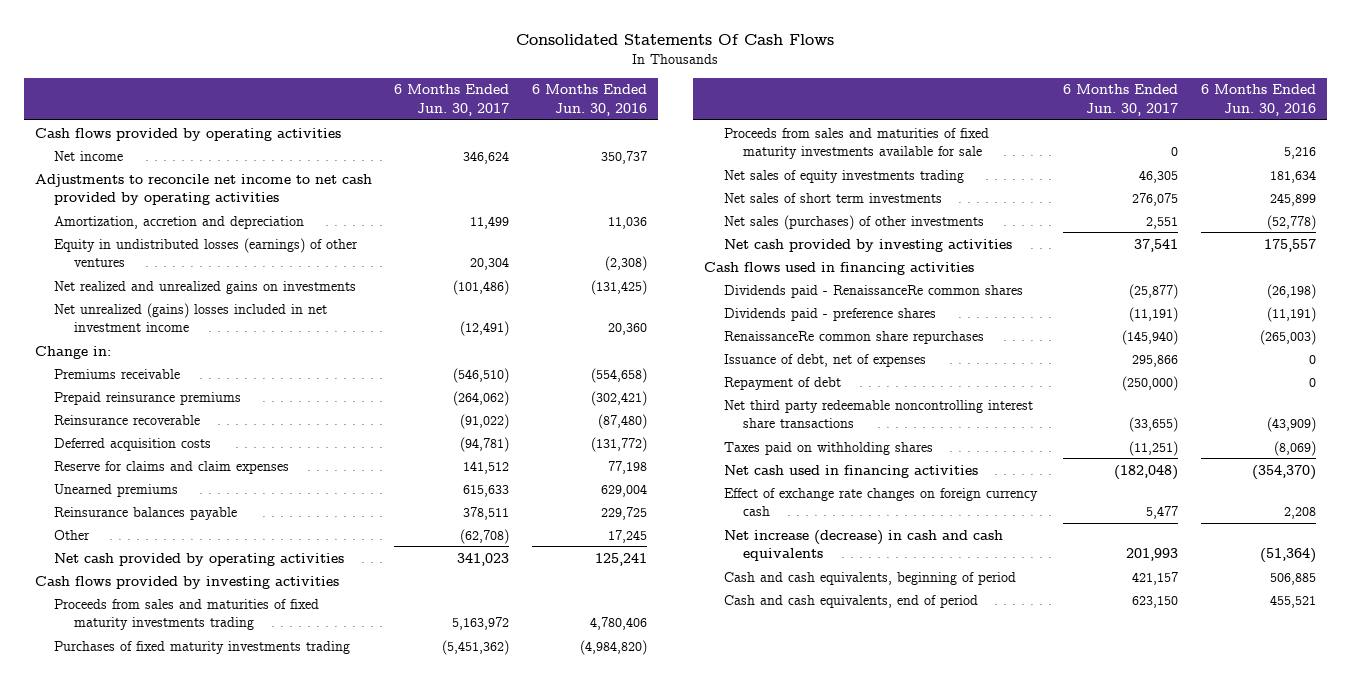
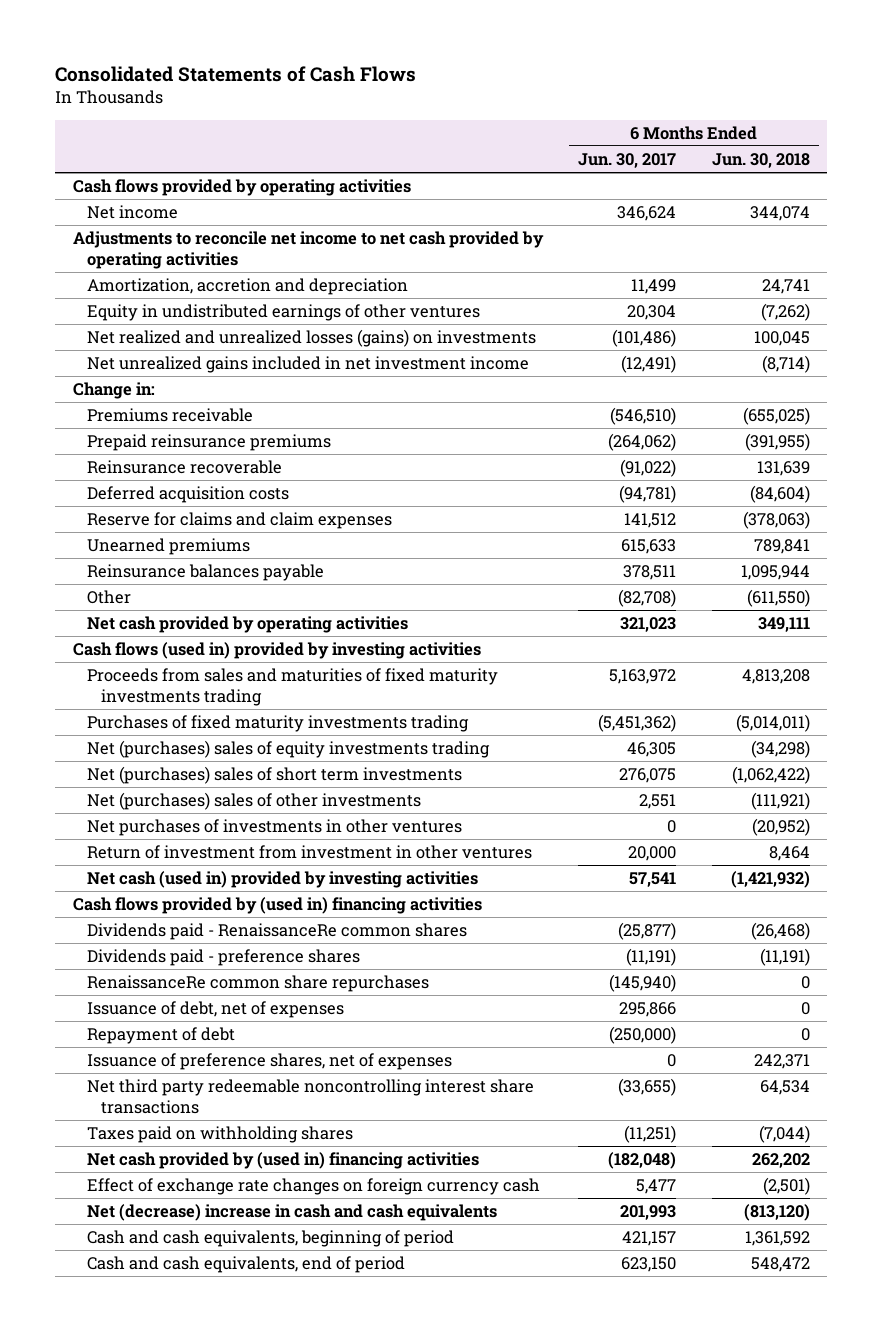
[516,34,835,46] Consolidated Statements Of Cash Flows -> [55,65,417,82] Consolidated Statements of Cash Flows
[531,84,647,116] 6 Months Ended Jun. 30, 2016 -> none
none -> [711,153,810,169] Jun. 30, 2018
[54,237,359,267] Equity in undistributed losses (earnings) of other ventures -> [86,304,480,322] Equity in undistributed earnings of other ventures
[54,280,357,294] Net realized and unrealized gains on investments -> [86,329,536,348] Net realized and unrealized losses (gains) on investments
[54,302,328,332] Net unrealized (gains) losses included in net investment income -> [86,356,529,374] Net unrealized gains included in net investment income
[460,528,510,544] (62,708) -> [618,589,677,608] (82,708)
[457,552,510,566] 341,023 -> [620,617,677,633] 321,023
[34,575,339,589] Cash flows provided by investing activities -> [72,642,481,660] Cash flows (used in) provided by investing activities
[723,127,989,159] Proceeds from sales and maturities of fixed maturity investments available for sale -> none
[723,169,964,183] Net sales of equity investments trading -> [86,740,490,759] Net (purchases) sales of equity investments trading
[723,192,942,203] Net sales of short term investments -> [86,766,462,785] Net (purchases) sales of short term investments
[723,214,984,230] Net sales (purchases) of other investments -> [86,792,421,811] Net (purchases) sales of other investments
none -> [86,819,462,837] Net purchases of investments in other ventures
none -> [86,845,532,860] Return of investment from investment in other ventures
[723,238,1012,252] Net cash provided by investing activities -> [86,871,478,889] Net cash (used in) provided by investing activities
[1134,238,1179,252] 37,541 -> [629,872,677,888] 57,541
[703,261,974,275] Cash flows used in financing activities -> [72,897,482,915] Cash flows provided by (used in) financing activities
none -> [86,1053,452,1071] Issuance of preference shares, net of expenses
[723,464,978,478] Net cash used in financing activities -> [86,1152,479,1170] Net cash provided by (used in) financing activities
[723,529,1003,561] Net increase (decrease) in cash and cash equivalents -> [86,1204,497,1222] Net (decrease) increase in cash and cash equivalents

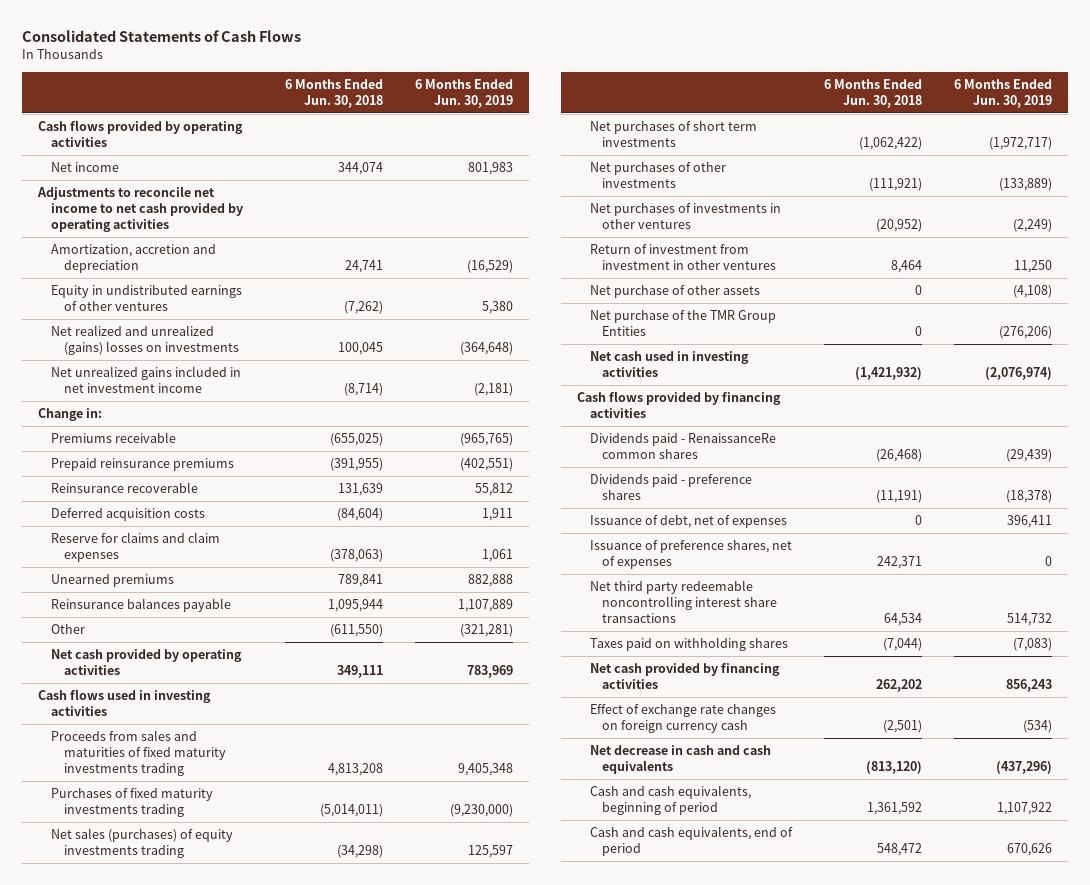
[578,153,677,169] Jun. 30, 2017 -> none
none -> [415,78,514,108] 6 Months Ended Jun. 30, 2019
[86,329,536,348] Net realized and unrealized losses (gains) on investments -> [51,325,239,356] Net realized and unrealized (gains) losses on investments
[72,642,481,660] Cash flows (used in) provided by investing activities -> [38,689,212,717] Cash flows used in investing activities
[86,740,490,759] Net (purchases) sales of equity investments trading -> [51,828,234,859] Net sales (purchases) of equity investments trading
[86,766,462,785] Net (purchases) sales of short term investments -> [589,121,757,148] Net purchases of short term investments
[86,792,421,811] Net (purchases) sales of other investments -> [589,162,726,189] Net purchases of other investments
none -> [589,285,760,299] Net purchase of other assets
none -> [589,310,776,337] Net purchase of the TMR Group Entities
[86,871,478,889] Net cash (used in) provided by investing activities -> [589,351,749,378] Net cash used in investing activities
[72,897,482,915] Cash flows provided by (used in) financing activities -> [576,391,781,419] Cash flows provided by financing activities
[86,975,429,993] RenaissanceRe common share repurchases -> none
[86,1027,235,1045] Repayment of debt -> none
[86,1152,479,1170] Net cash provided by (used in) financing activities -> [589,663,780,690] Net cash provided by financing activities
[86,1204,497,1222] Net (decrease) increase in cash and cash equivalents -> [589,745,771,775] Net decrease in cash and cash equivalents

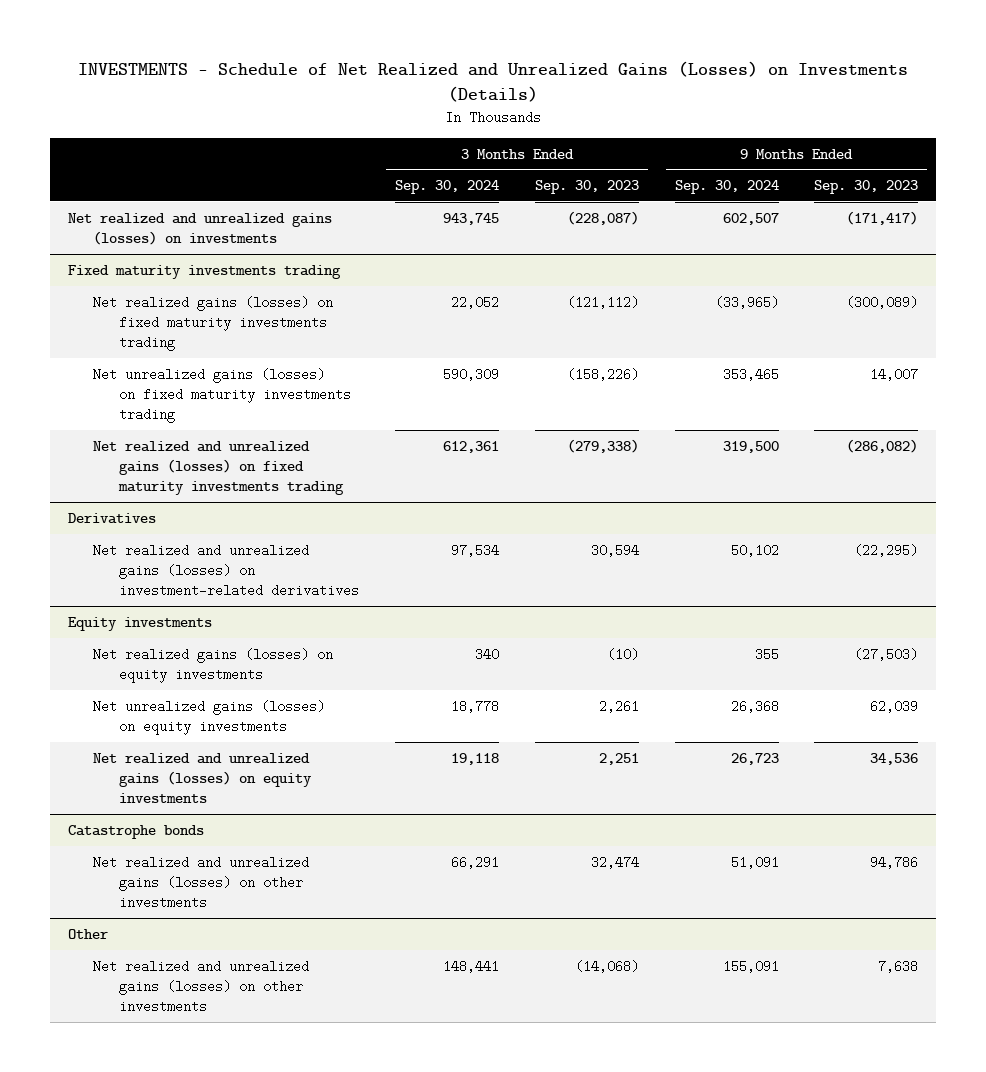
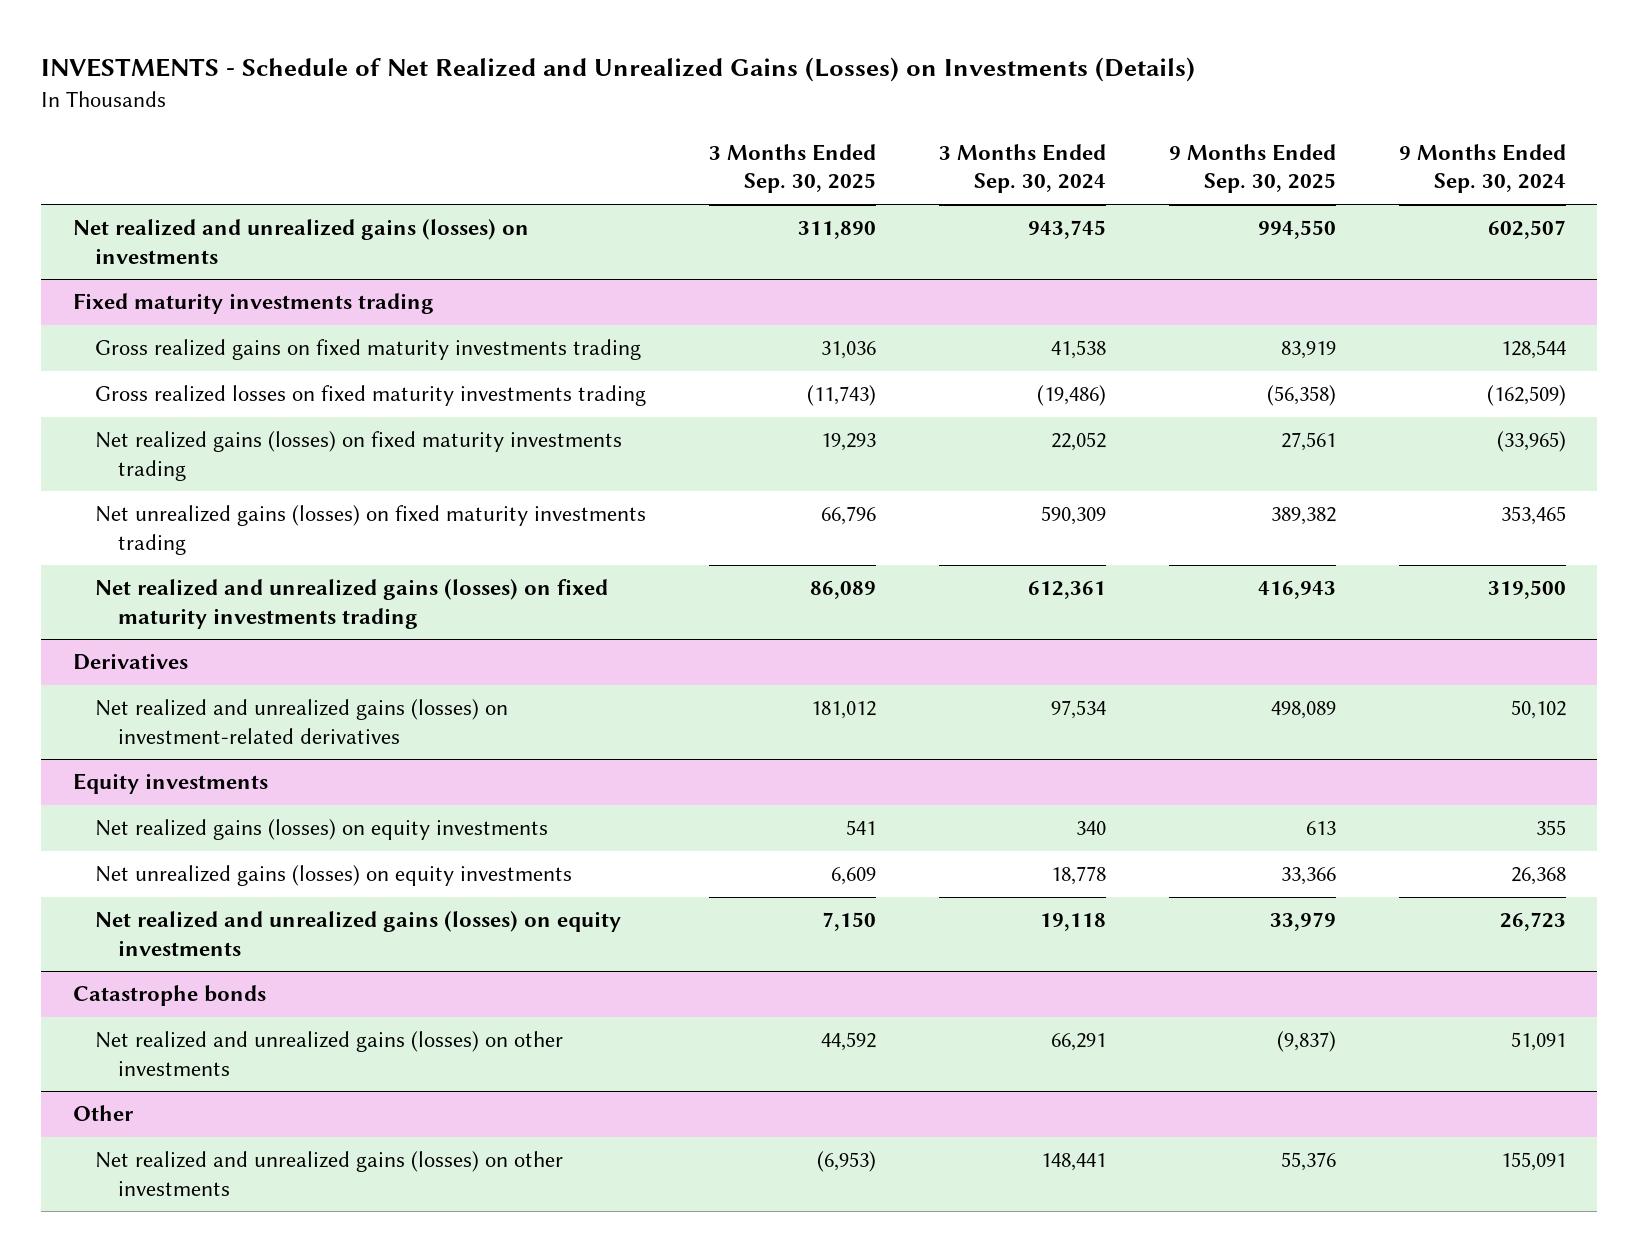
[534,180,639,195] Sep. 30, 2023 -> none
[814,180,919,195] Sep. 30, 2023 -> none
none -> [709,143,877,194] 3 Months Ended Sep. 30, 2025
none -> [1168,143,1336,194] 9 Months Ended Sep. 30, 2025
none -> [95,339,642,361] Gross realized gains on fixed maturity investments trading
none -> [95,385,647,407] Gross realized losses on fixed maturity investments trading

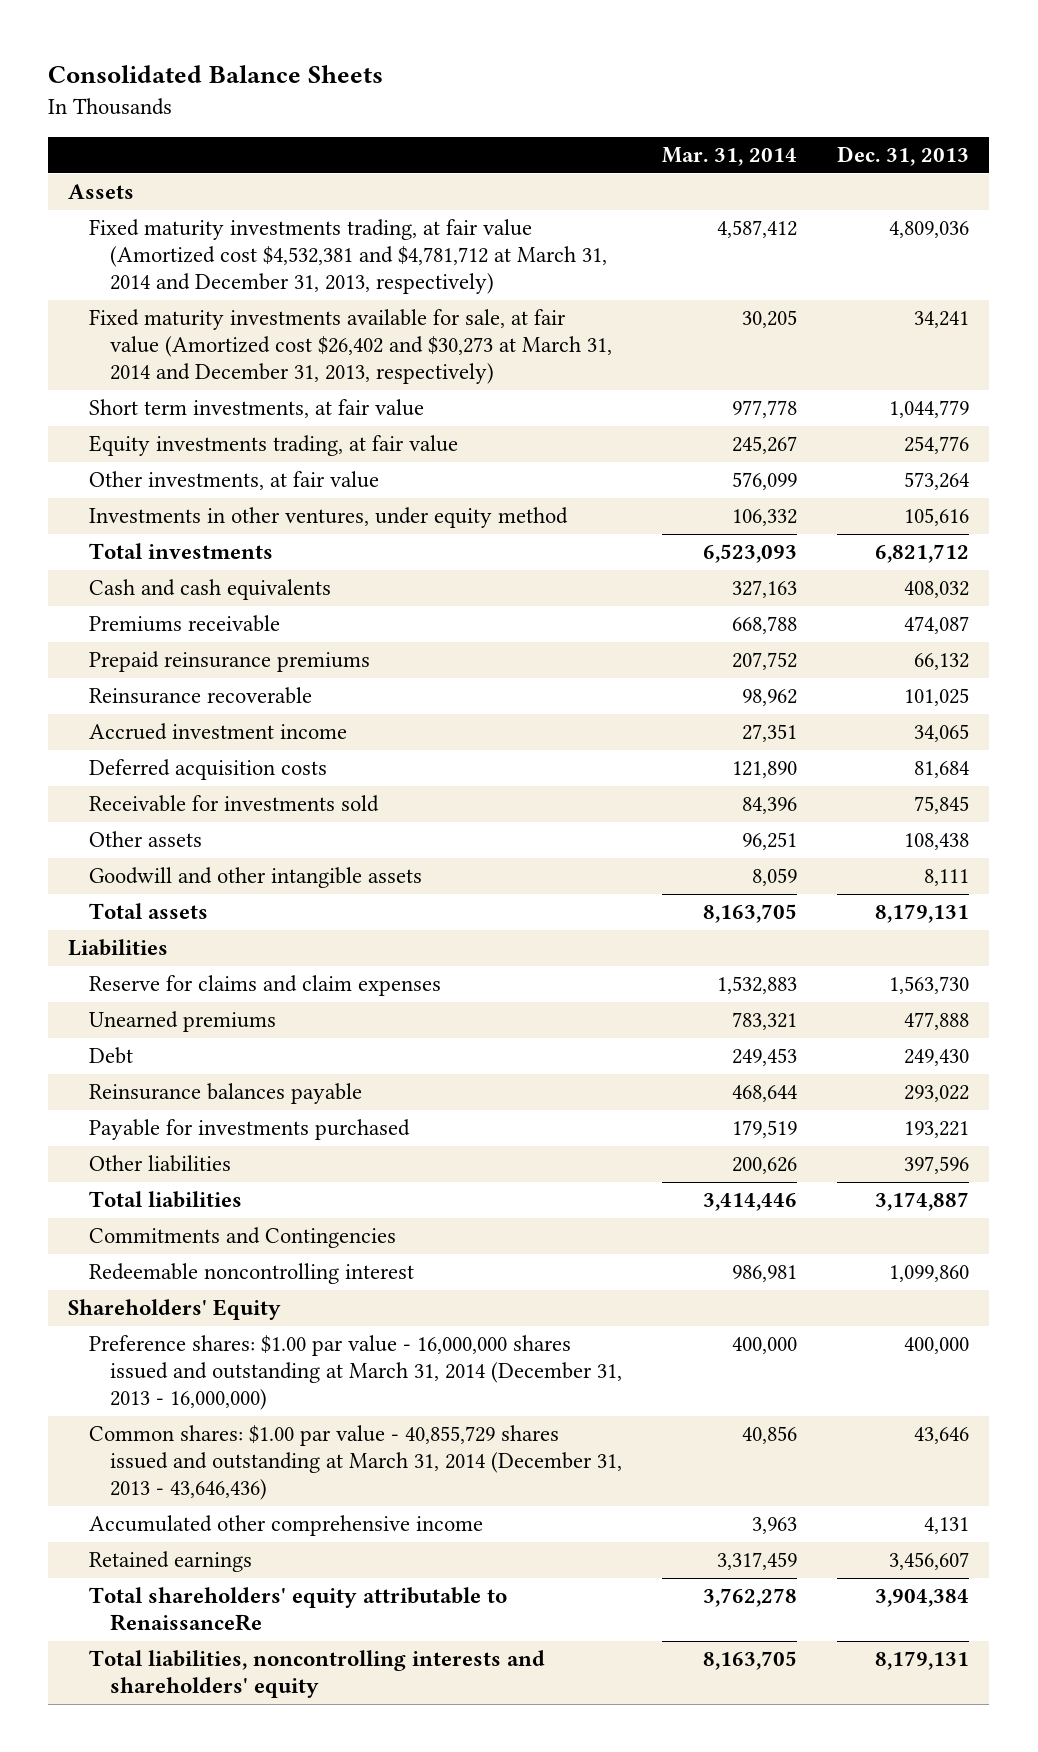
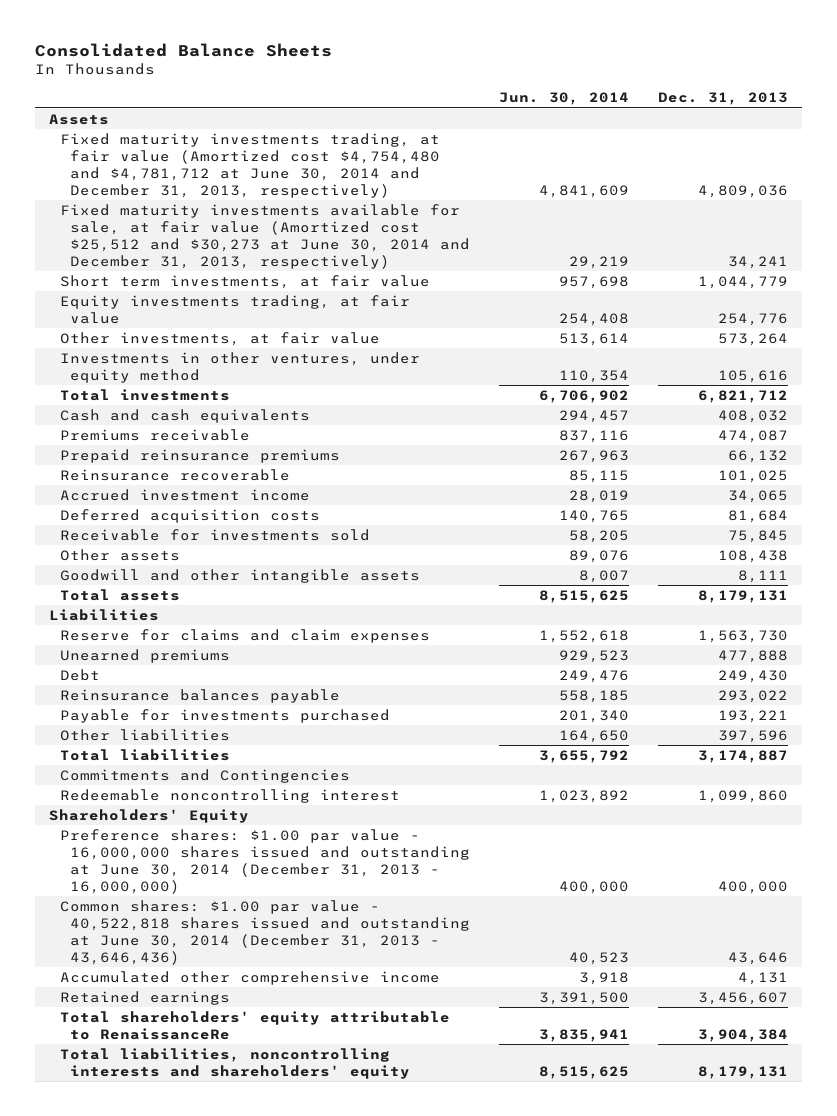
[661,147,797,167] Mar. 31, 2014 -> none
none -> [499,92,630,106] Jun. 30, 2014
[89,219,607,295] Fixed maturity investments trading, at fair value (Amortized cost $4,532,381 and $4,781,712 at March 31, 2014 and December 31, 2013, respectively) -> [59,132,441,198] Fixed maturity investments trading, at fair value (Amortized cost $4,754,480 and $4,781,712 at June 30, 2014 and December 31, 2013, respectively)
[89,309,612,385] Fixed maturity investments available for sale, at fair value (Amortized cost $26,402 and $30,273 at March 31, 2014 and December 31, 2013, respectively) -> [59,203,471,269] Fixed maturity investments available for sale, at fair value (Amortized cost $25,512 and $30,273 at June 30, 2014 and December 31, 2013, respectively)
[89,1335,622,1411] Preference shares: $1.00 par value - 16,000,000 shares issued and outstanding at March 31, 2014 (December 31, 2013 - 16,000,000) -> [59,828,471,894] Preference shares: $1.00 par value - 16,000,000 shares issued and outstanding at June 30, 2014 (December 31, 2013 - 16,000,000)
[89,1425,622,1501] Common shares: $1.00 par value - 40,855,729 shares issued and outstanding at March 31, 2014 (December 31, 2013 - 43,646,436) -> [59,899,471,965] Common shares: $1.00 par value - 40,522,818 shares issued and outstanding at June 30, 2014 (December 31, 2013 - 43,646,436)

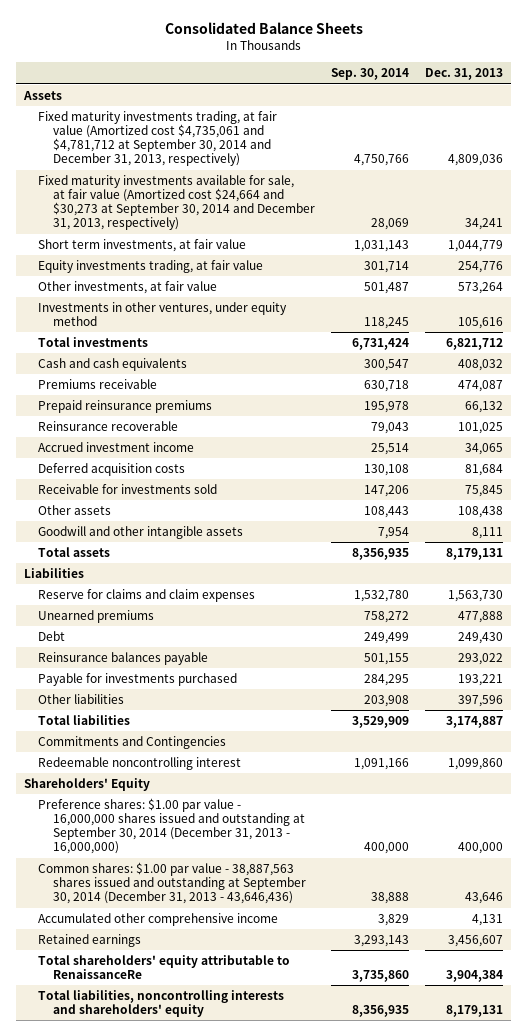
[499,92,630,106] Jun. 30, 2014 -> none
none -> [330,68,409,81] Sep. 30, 2014
[59,132,441,198] Fixed maturity investments trading, at fair value (Amortized cost $4,754,480 and $4,781,712 at June 30, 2014 and December 31, 2013, respectively) -> [38,111,278,167] Fixed maturity investments trading, at fair value (Amortized cost $4,735,061 and $4,781,712 at September 30, 2014 and December 31, 2013, respectively)
[59,203,471,269] Fixed maturity investments available for sale, at fair value (Amortized cost $25,512 and $30,273 at June 30, 2014 and December 31, 2013, respectively) -> [38,175,315,231] Fixed maturity investments available for sale, at fair value (Amortized cost $24,664 and $30,273 at September 30, 2014 and December 31, 2013, respectively)
[59,828,471,894] Preference shares: $1.00 par value - 16,000,000 shares issued and outstanding at June 30, 2014 (December 31, 2013 - 16,000,000) -> [38,798,305,855] Preference shares: $1.00 par value - 16,000,000 shares issued and outstanding at September 30, 2014 (December 31, 2013 - 16,000,000)
[59,899,471,965] Common shares: $1.00 par value - 40,522,818 shares issued and outstanding at June 30, 2014 (December 31, 2013 - 43,646,436) -> [38,862,306,905] Common shares: $1.00 par value - 38,887,563 shares issued and outstanding at September 30, 2014 (December 31, 2013 - 43,646,436)

